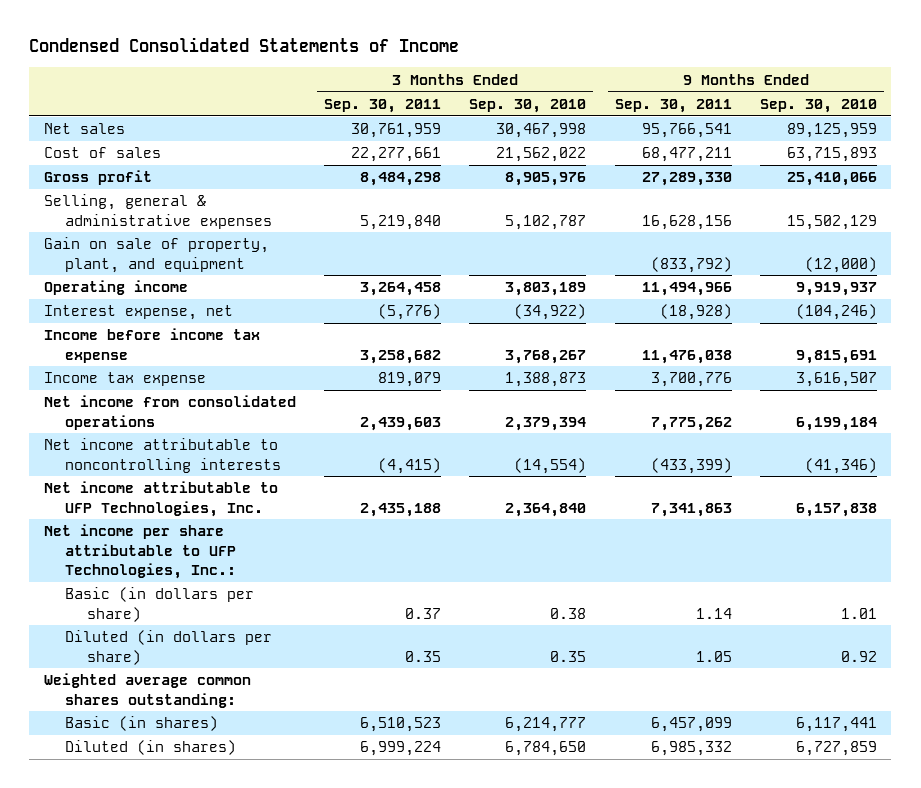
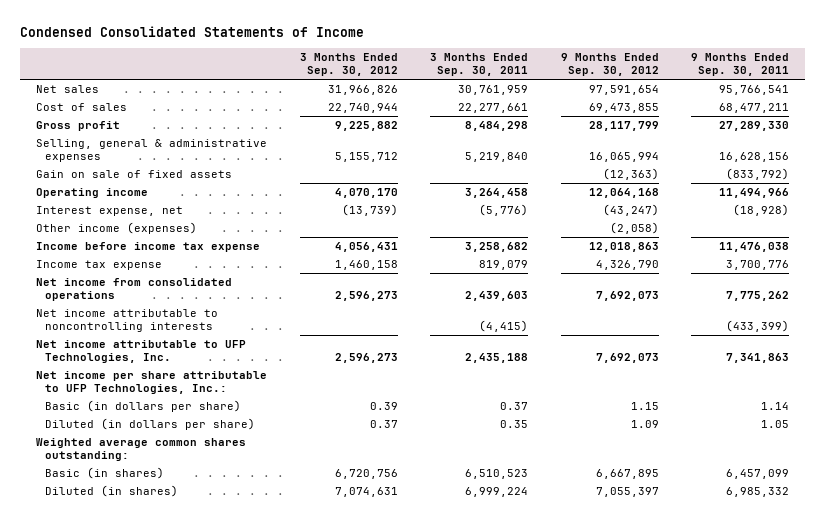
[469,98,587,113] Sep. 30, 2010 -> none
[760,98,878,113] Sep. 30, 2010 -> none
none -> [299,53,398,77] 3 Months Ended Sep. 30, 2012
none -> [560,53,659,77] 9 Months Ended Sep. 30, 2012
[43,237,269,273] Gain on sale of property, plant, and equipment -> [36,170,233,179] Gain on sale of fixed assets
none -> [36,222,198,235] Other income (expenses)

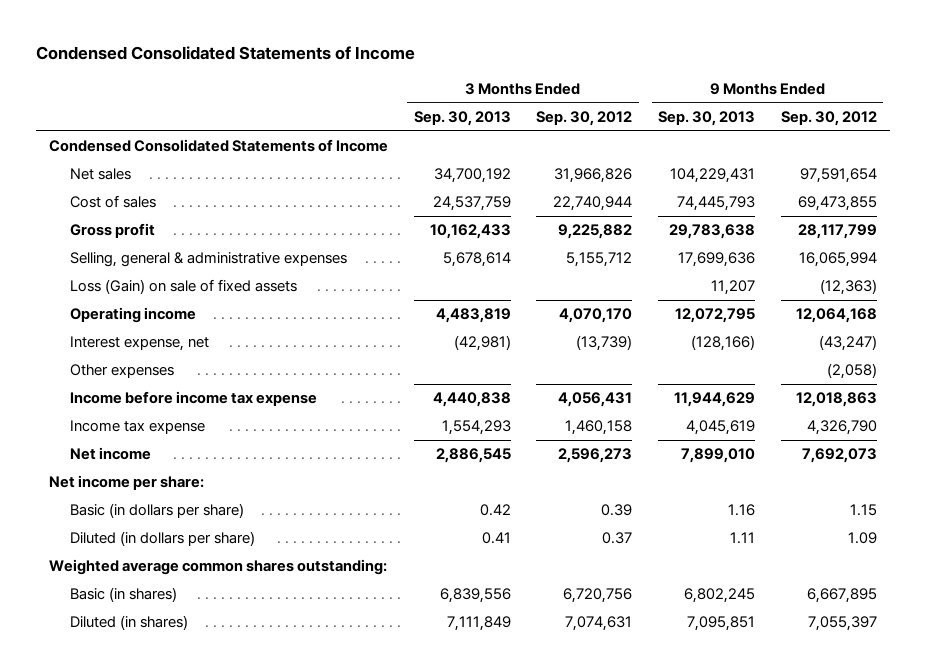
[430,53,529,77] 3 Months Ended Sep. 30, 2011 -> none
[691,53,790,77] 9 Months Ended Sep. 30, 2011 -> none
none -> [413,110,511,126] Sep. 30, 2013
none -> [658,110,756,126] Sep. 30, 2013
none -> [48,139,388,153] Condensed Consolidated Statements of Income
[36,170,233,179] Gain on sale of fixed assets -> [69,279,297,295] Loss (Gain) on sale of fixed assets
[36,222,198,235] Other income (expenses) -> [69,364,174,379] Other expenses
[36,278,233,301] Net income from consolidated operations -> none
[36,309,219,332] Net income attributable to noncontrolling interests -> none
[36,340,247,363] Net income attributable to UFP Technologies, Inc. -> [69,447,151,461] Net income
[36,371,268,394] Net income per share attributable to UFP Technologies, Inc.: -> [48,475,204,491] Net income per share:

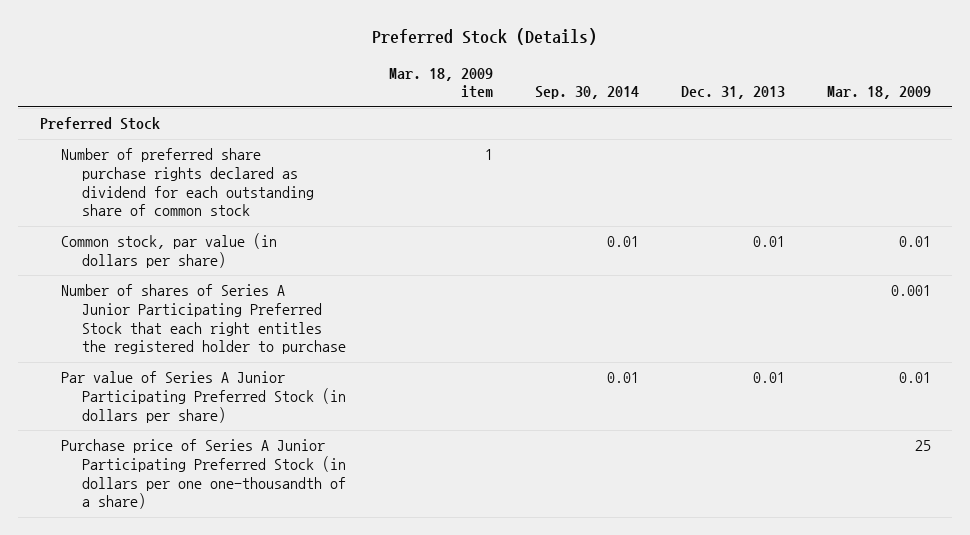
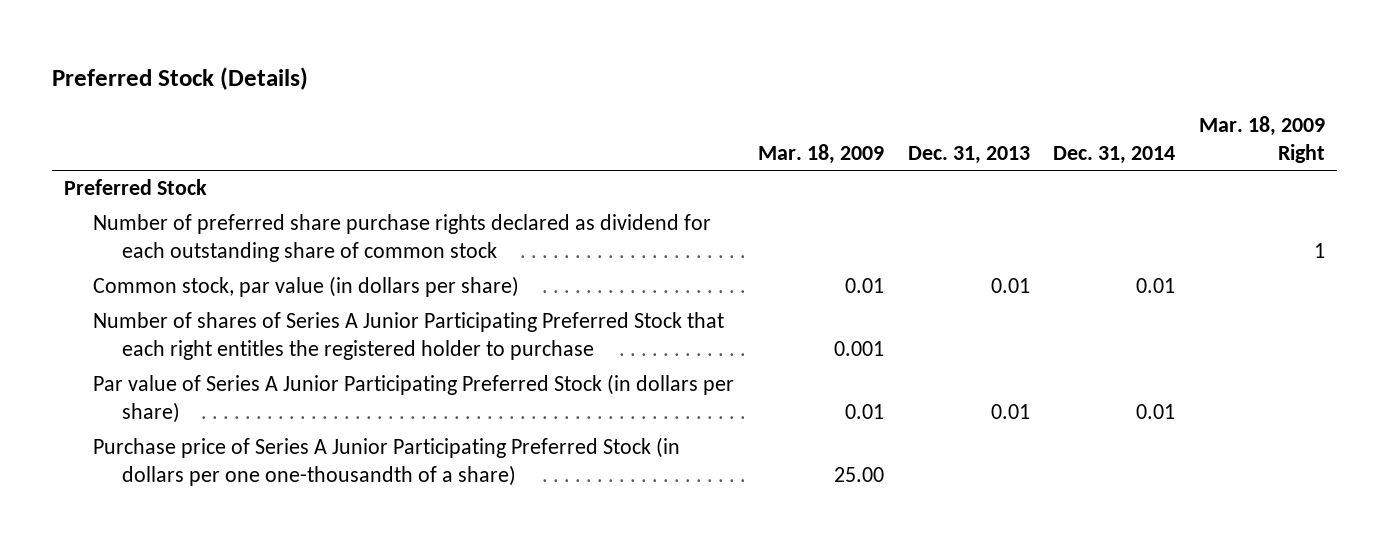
[388,67,493,99] Mar. 18, 2009 item -> none
[534,86,639,100] Sep. 30, 2014 -> none
none -> [1053,145,1176,164] Dec. 31, 2014
none -> [1198,116,1325,163] Mar. 18, 2009 Right
[914,440,931,452] 25 -> [833,467,884,483] 25.00

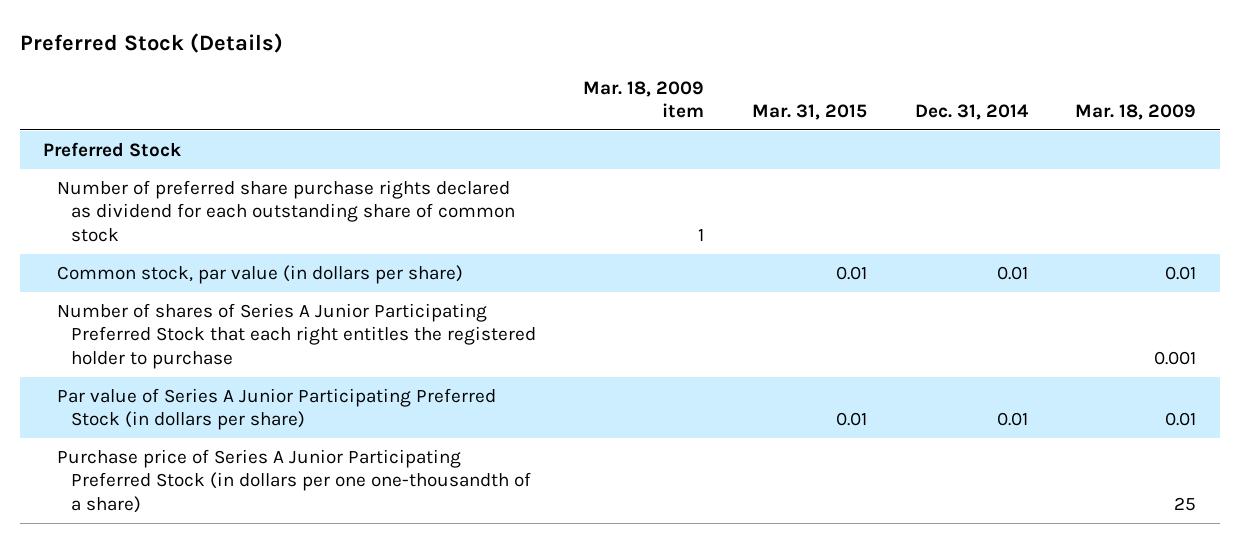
[907,145,1030,164] Dec. 31, 2013 -> none
[1198,116,1325,163] Mar. 18, 2009 Right -> none
none -> [583,80,705,119] Mar. 18, 2009 item
none -> [751,104,867,121] Mar. 31, 2015
[833,467,884,483] 25.00 -> [1174,496,1197,511] 25

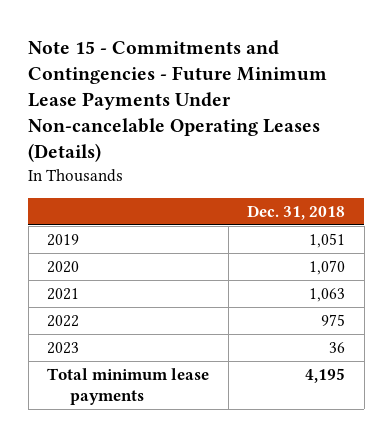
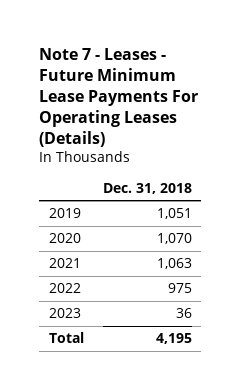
[28,40,328,163] Note 15 - Commitments and Contingencies - Future Minimum Lease Payments Under Non-cancelable Operating Leases (Details) -> [39,48,199,147] Note 7 - Leases - Future Minimum Lease Payments For Operating Leases (Details)
[47,367,210,406] Total minimum lease payments -> [48,332,84,344] Total

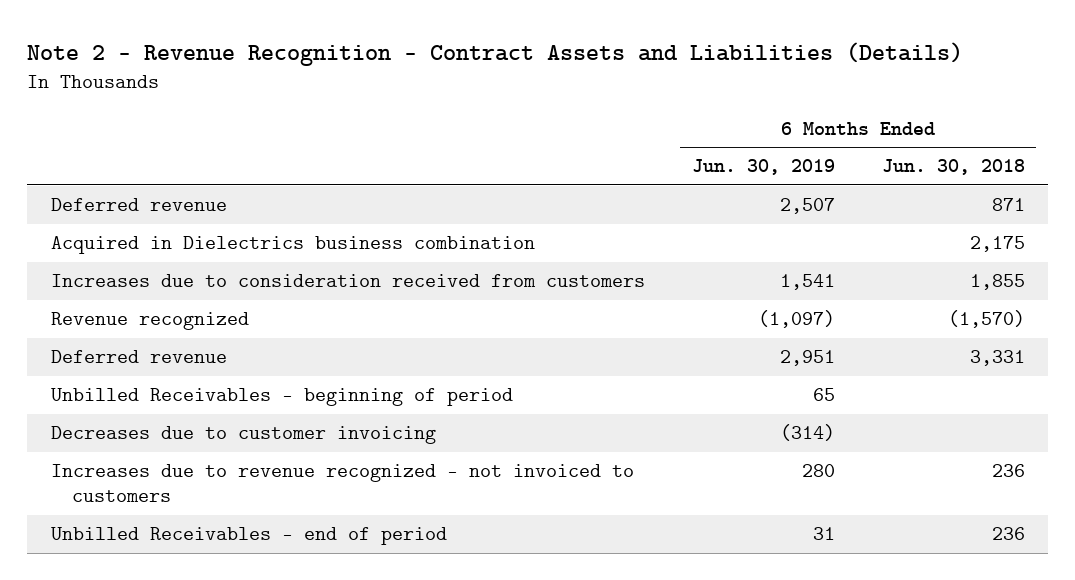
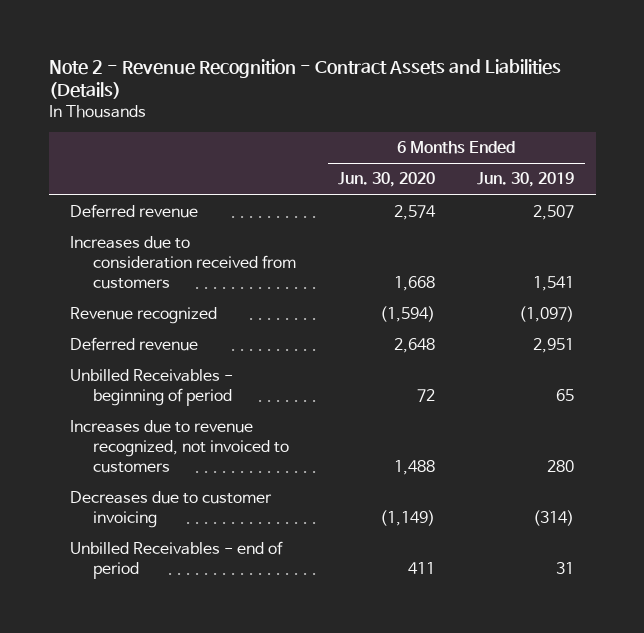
[881,159,1025,176] Jun. 30, 2018 -> none
none -> [338,172,436,188] Jun. 30, 2020
[50,236,535,255] Acquired in Dielectrics business combination -> none
none -> [69,420,289,473] Increases due to revenue recognized, not invoiced to customers
[50,464,634,503] Increases due to revenue recognized - not invoiced to customers -> none

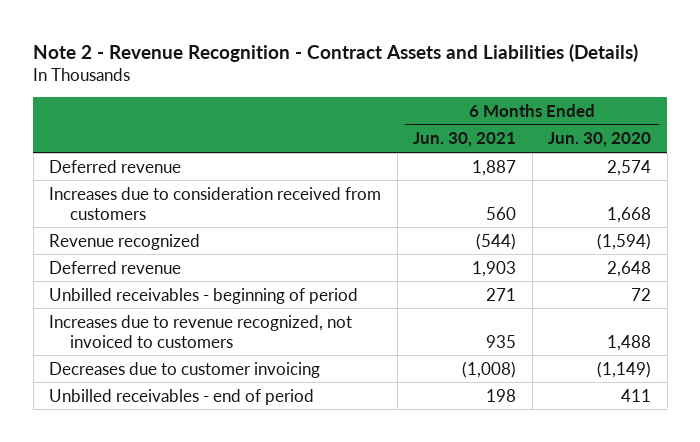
[477,172,575,188] Jun. 30, 2019 -> none
none -> [413,132,517,148] Jun. 30, 2021
[69,369,233,406] Unbilled Receivables - beginning of period -> [49,287,359,304] Unbilled receivables - beginning of period
[69,541,283,579] Unbilled Receivables - end of period -> [49,388,315,405] Unbilled receivables - end of period

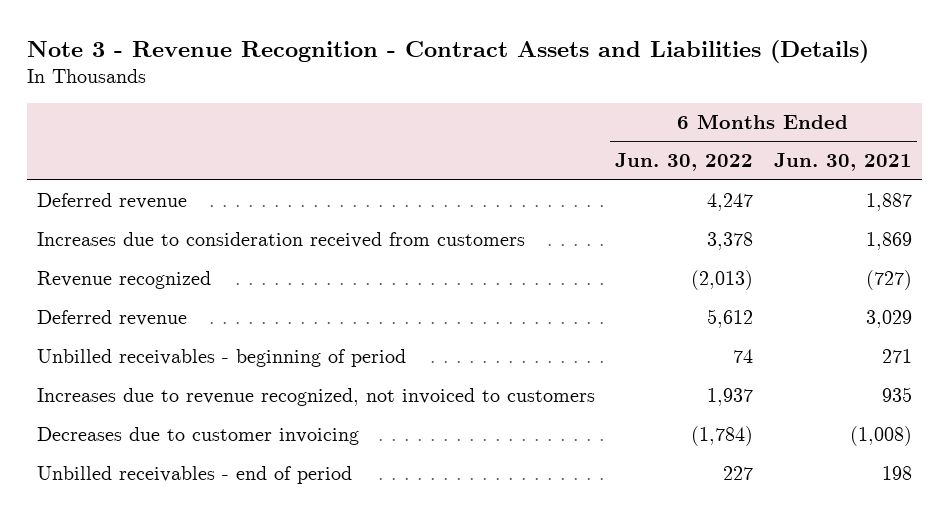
[33,43,639,62] Note 2 - Revenue Recognition - Contract Assets and Liabilities (Details) -> [26,39,869,63] Note 3 - Revenue Recognition - Contract Assets and Liabilities (Details)
[548,132,652,148] Jun. 30, 2020 -> none
none -> [615,153,754,172] Jun. 30, 2022
[486,206,517,220] 560 -> [865,232,912,251] 1,869
[476,232,517,250] (544) -> [865,270,912,291] (727)
[472,260,517,277] 1,903 -> [865,310,912,329] 3,029

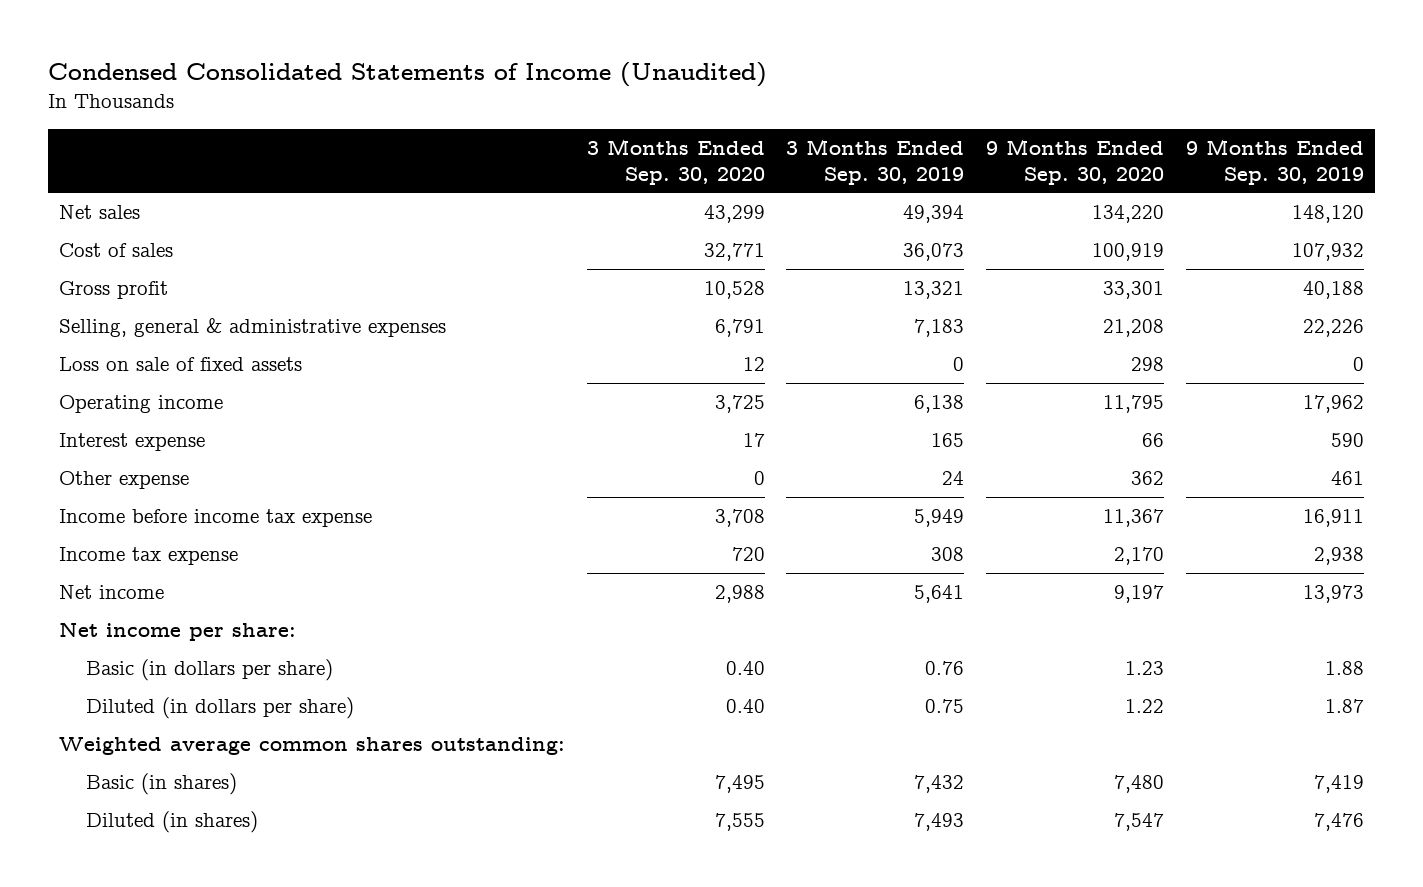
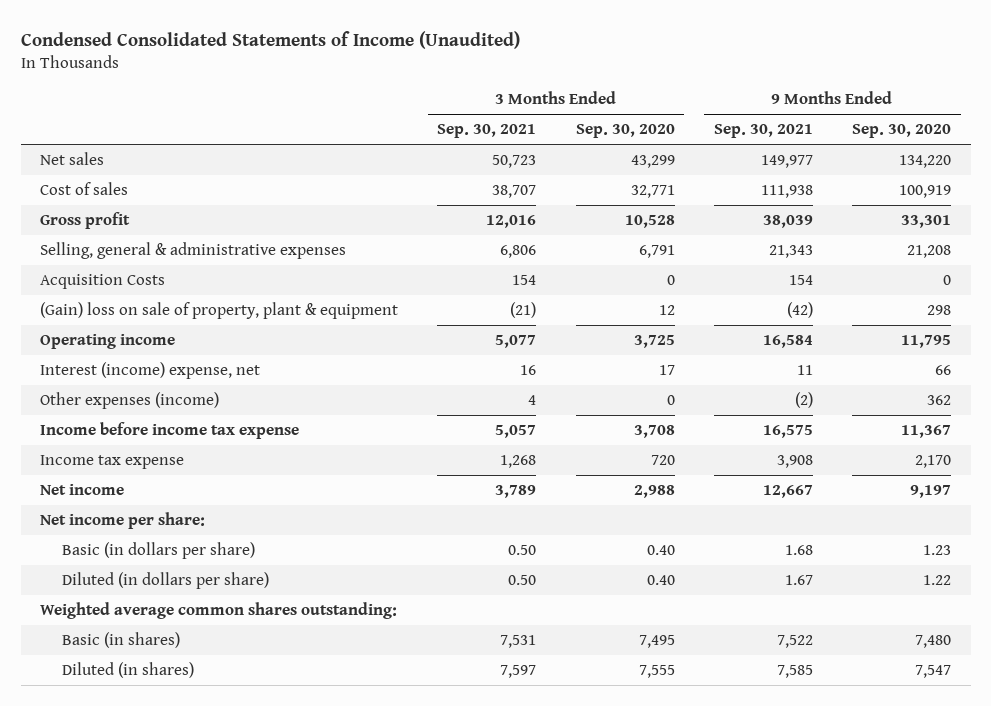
[786,138,965,185] 3 Months Ended Sep. 30, 2019 -> none
[1185,138,1364,185] 9 Months Ended Sep. 30, 2019 -> none
none -> [437,124,537,139] Sep. 30, 2021
none -> [713,124,813,139] Sep. 30, 2021
none -> [40,274,166,290] Acquisition Costs
[58,357,302,372] Loss on sale of fixed assets -> [40,302,399,320] (Gain) loss on sale of property, plant & equipment
[58,433,205,452] Interest expense -> [40,362,261,380] Interest (income) expense, net
[58,471,189,490] Other expense -> [40,392,220,410] Other expenses (income)

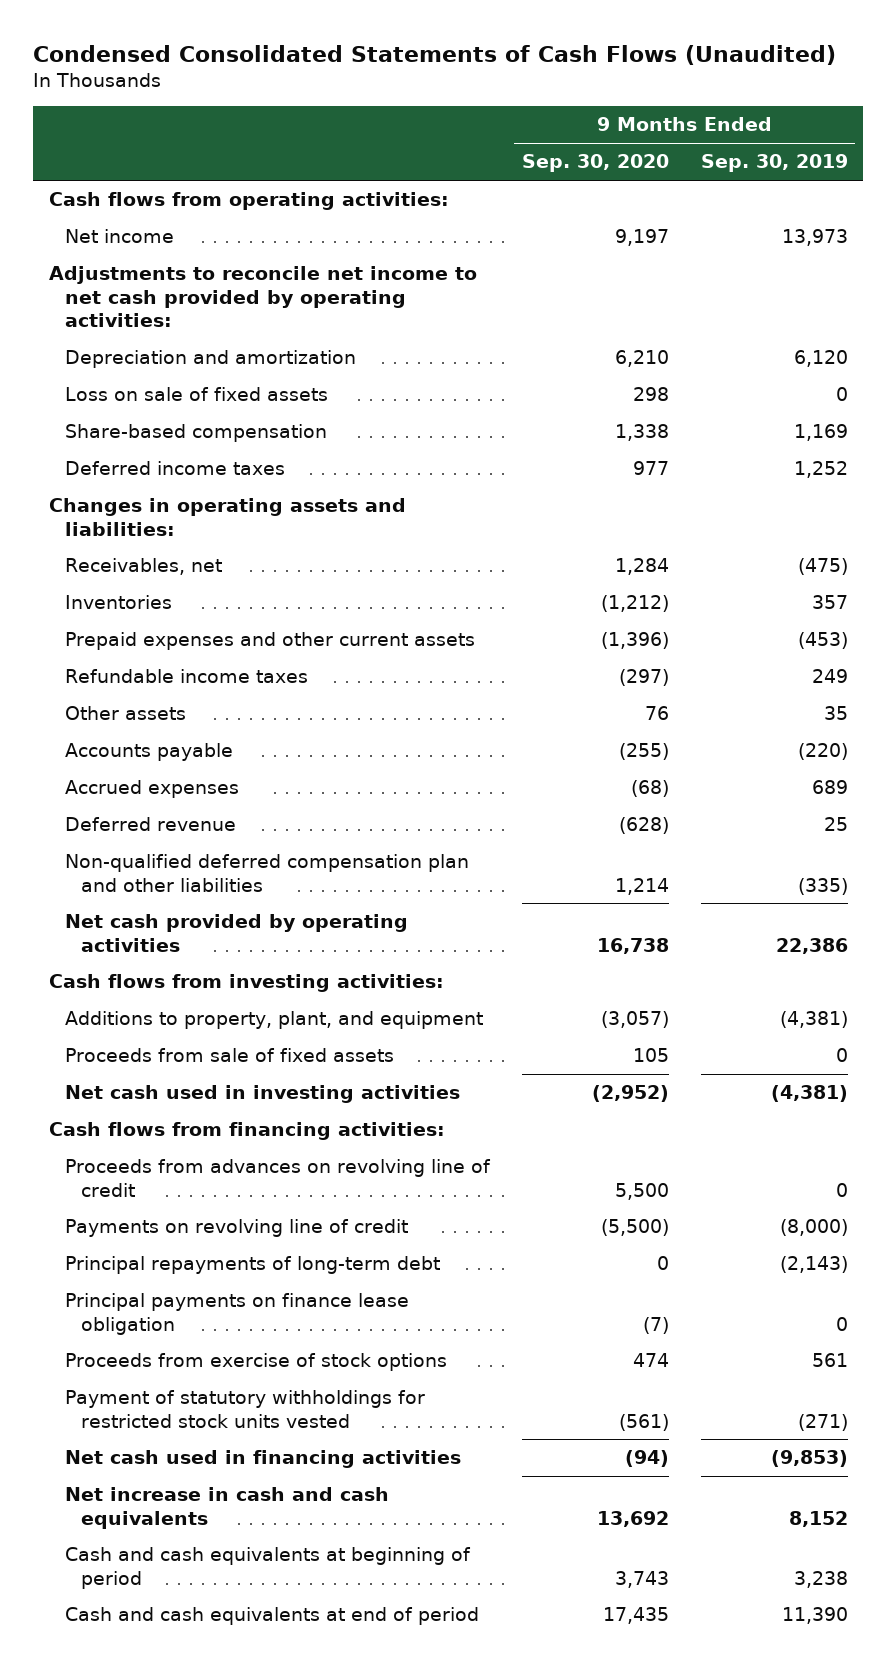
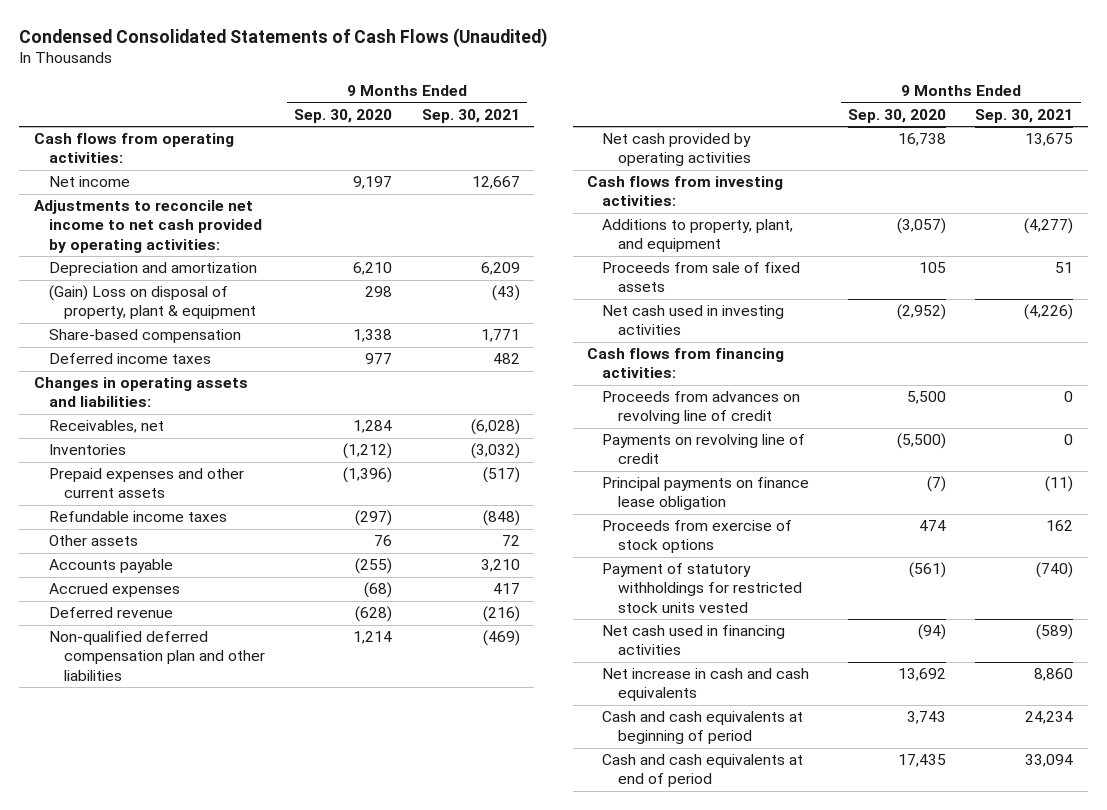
[700,154,848,173] Sep. 30, 2019 -> none
none -> [421,108,520,123] Sep. 30, 2021
[64,387,328,402] Loss on sale of fixed assets -> [48,285,256,320] (Gain) Loss on disposal of property, plant & equipment
[64,1256,440,1275] Principal repayments of long-term debt -> none

